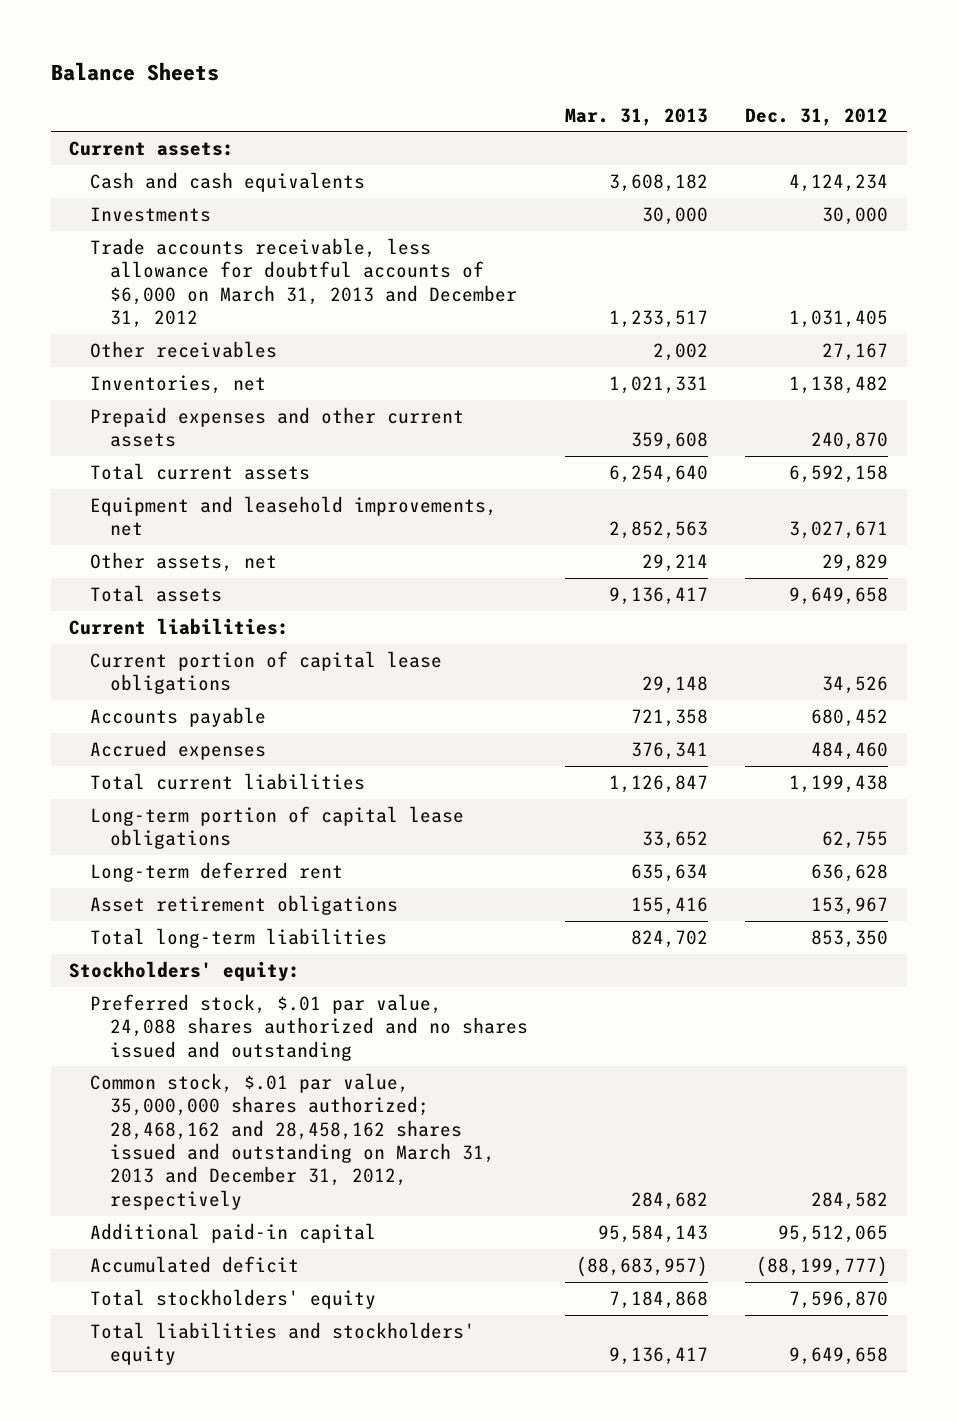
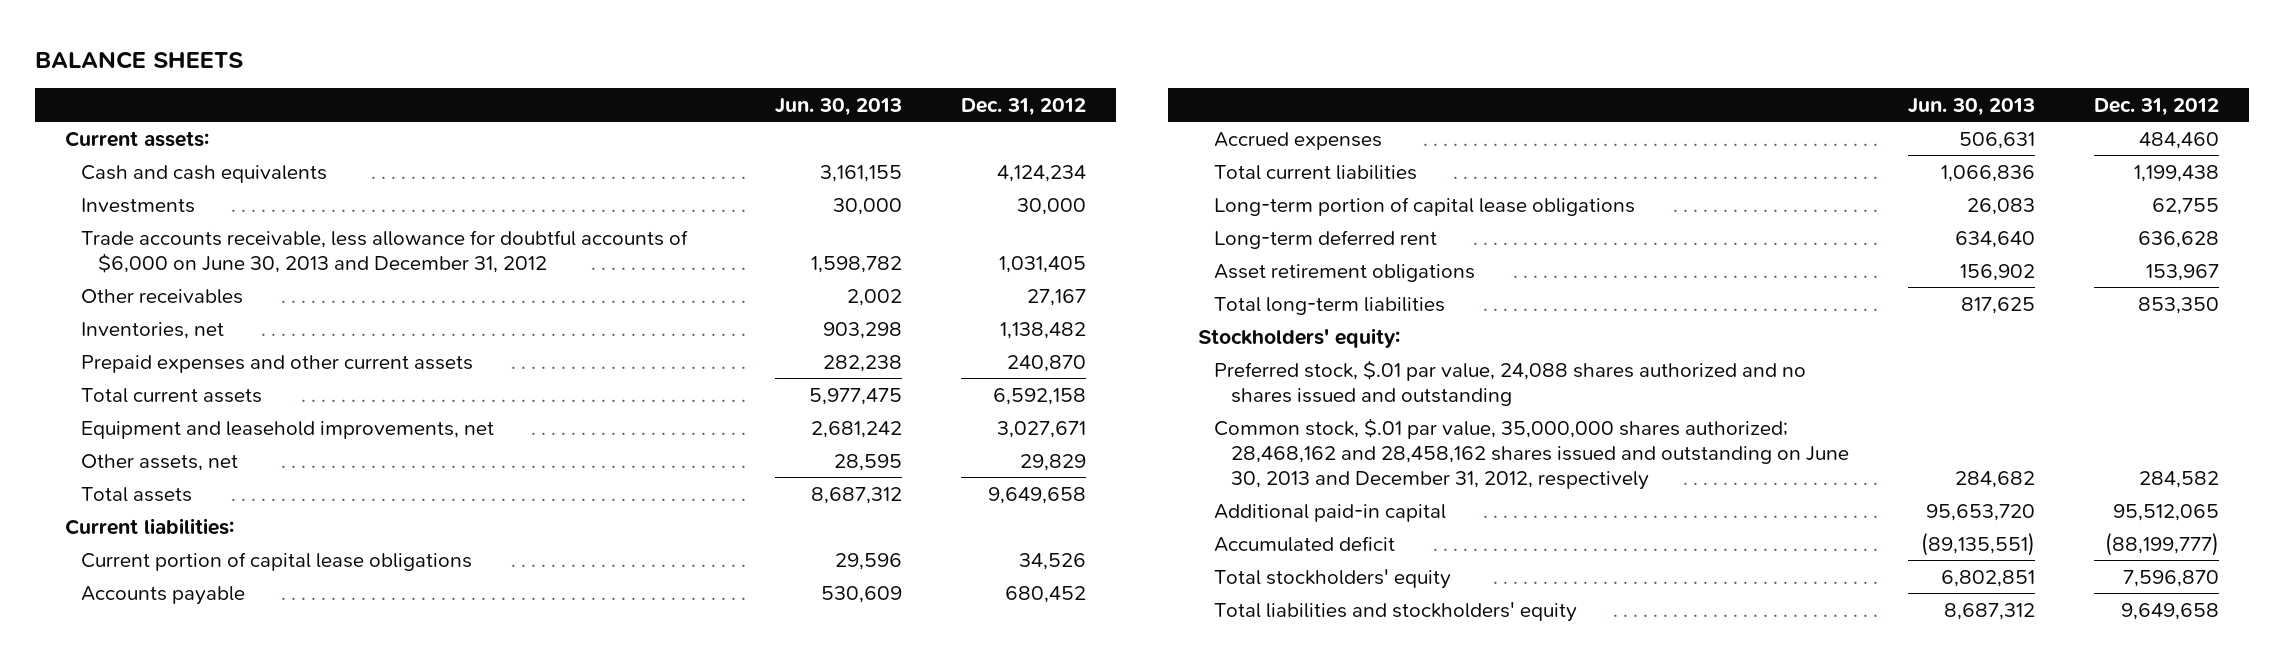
[50,61,219,81] Balance Sheets -> [35,50,244,69] BALANCE SHEETS
[565,107,709,126] Mar. 31, 2013 -> none
none -> [775,98,903,117] Jun. 30, 2013
[89,237,518,329] Trade accounts receivable, less allowance for doubtful accounts of $6,000 on March 31, 2013 and December 31, 2012 -> [81,229,689,273] Trade accounts receivable, less allowance for doubtful accounts of $6,000 on June 30, 2013 and December 31, 2012
[89,1072,496,1210] Common stock, $.01 par value, 35,000,000 shares authorized; 28,468,162 and 28,458,162 shares issued and outstanding on March 31, 2013 and December 31, 2012, respectively -> [1214,417,1849,490] Common stock, $.01 par value, 35,000,000 shares authorized; 28,468,162 and 28,458,162 shares issued and outstanding on June 30, 2013 and December 31, 2012, respectively

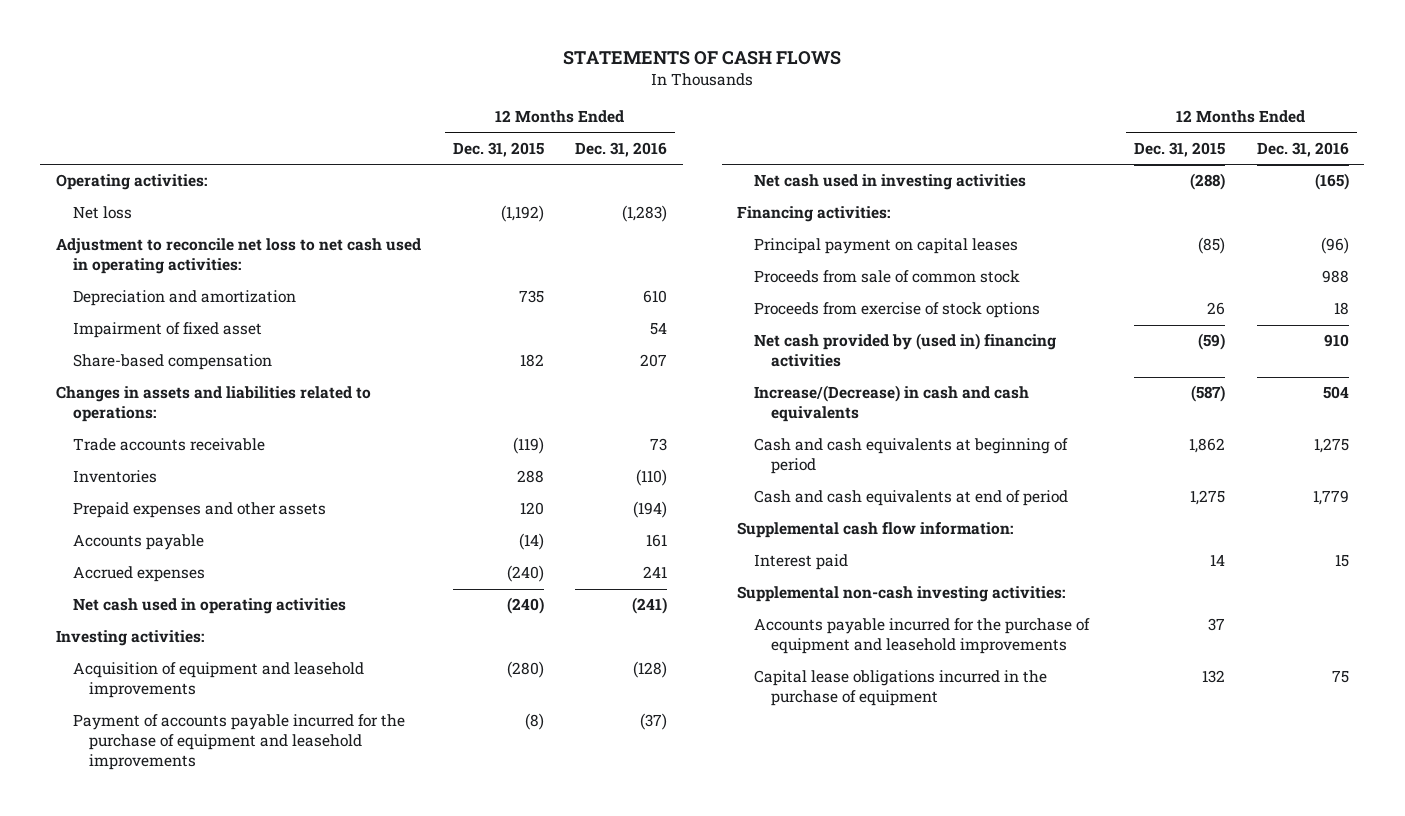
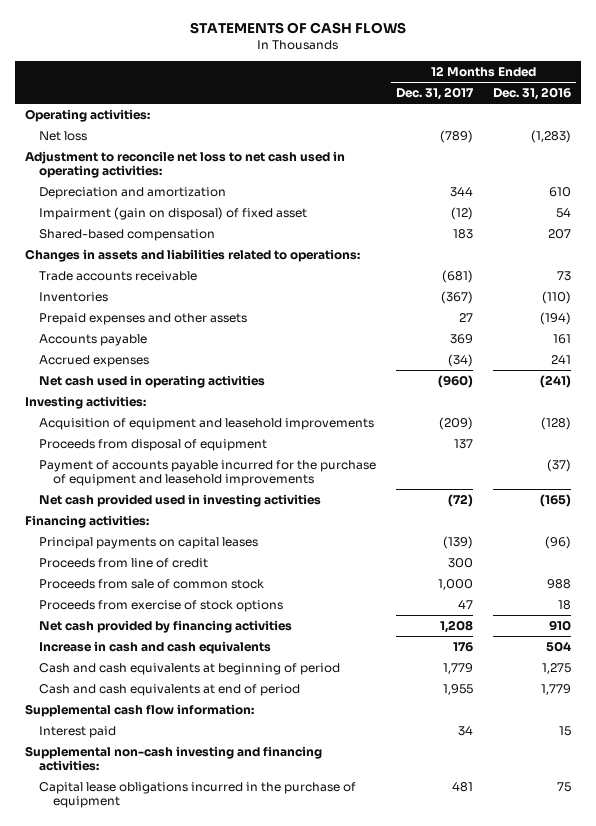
[452,141,544,157] Dec. 31, 2015 -> none
none -> [396,87,475,101] Dec. 31, 2017
[72,322,262,339] Impairment of fixed asset -> [39,206,308,220] Impairment (gain on disposal) of fixed asset
[72,354,272,371] Share-based compensation -> [39,228,216,241] Shared-based compensation
none -> [39,438,268,451] Proceeds from disposal of equipment
[754,174,1027,191] Net cash used in investing activities -> [39,493,322,507] Net cash provided used in investing activities
[754,238,1019,255] Principal payment on capital leases -> [39,536,259,549] Principal payments on capital leases
none -> [39,557,209,568] Proceeds from line of credit
[754,333,1057,368] Net cash provided by (used in) financing activities -> [39,619,293,633] Net cash provided by financing activities
[754,385,1030,423] Increase/(Decrease) in cash and cash equivalents -> [39,640,272,654] Increase in cash and cash equivalents
[754,618,1091,655] Accounts payable incurred for the purchase of equipment and leasehold improvements -> none
[737,586,1066,603] Supplemental non-cash investing activities: -> [24,745,322,772] Supplemental non-cash investing and financing activities:

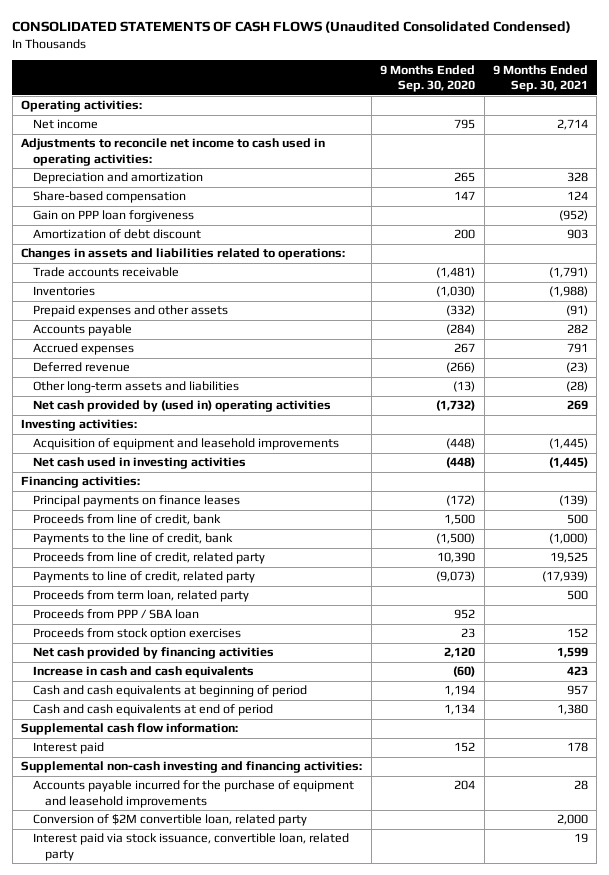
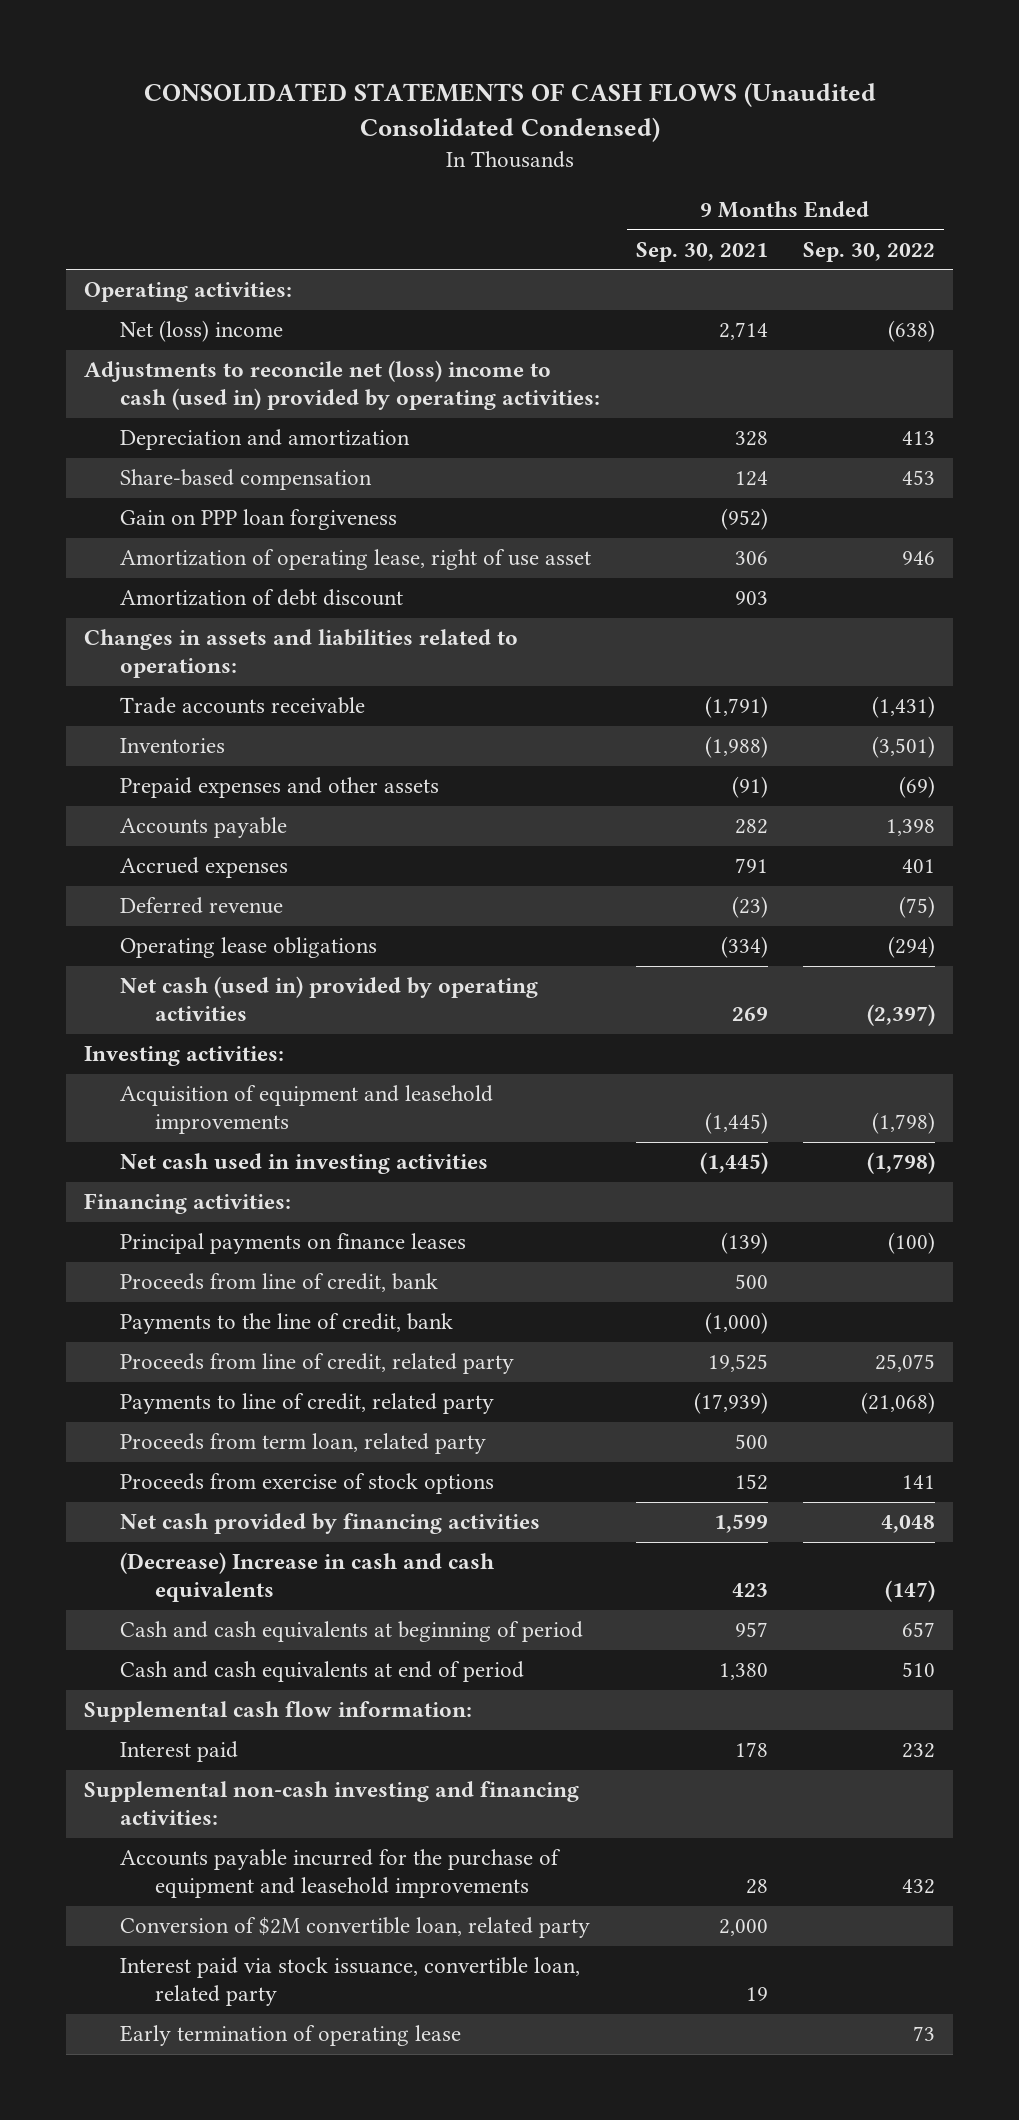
[380,64,476,93] 9 Months Ended Sep. 30, 2020 -> none
none -> [803,241,936,262] Sep. 30, 2022
[33,119,99,130] Net income -> [119,320,283,343] Net (loss) income
[21,138,326,166] Adjustments to reconcile net income to cash used in operating activities: -> [83,360,600,411] Adjustments to reconcile net (loss) income to cash (used in) provided by operating activities:
none -> [119,549,591,571] Amortization of operating lease, right of use asset
[33,381,240,394] Other long-term assets and liabilities -> none
none -> [119,937,377,959] Operating lease obligations
[33,400,332,413] Net cash provided by (used in) operating activities -> [119,976,538,1022] Net cash (used in) provided by operating activities
[33,609,200,620] Proceeds from PPP / SBA loan -> none
[33,628,242,641] Proceeds from stock option exercises -> [119,1473,494,1495] Proceeds from exercise of stock options
[33,666,255,679] Increase in cash and cash equivalents -> [119,1552,495,1603] (Decrease) Increase in cash and cash equivalents
none -> [119,2025,461,2047] Early termination of operating lease

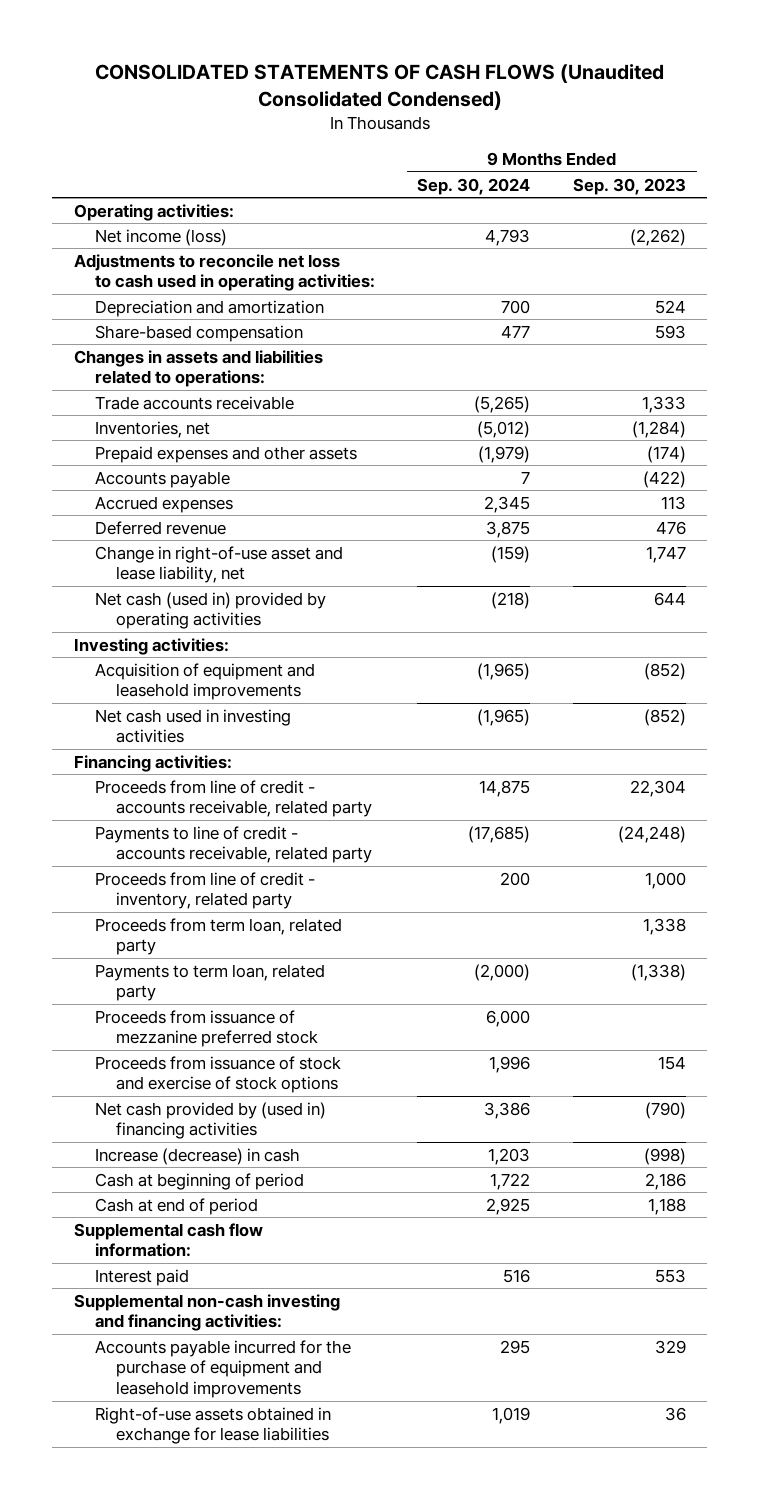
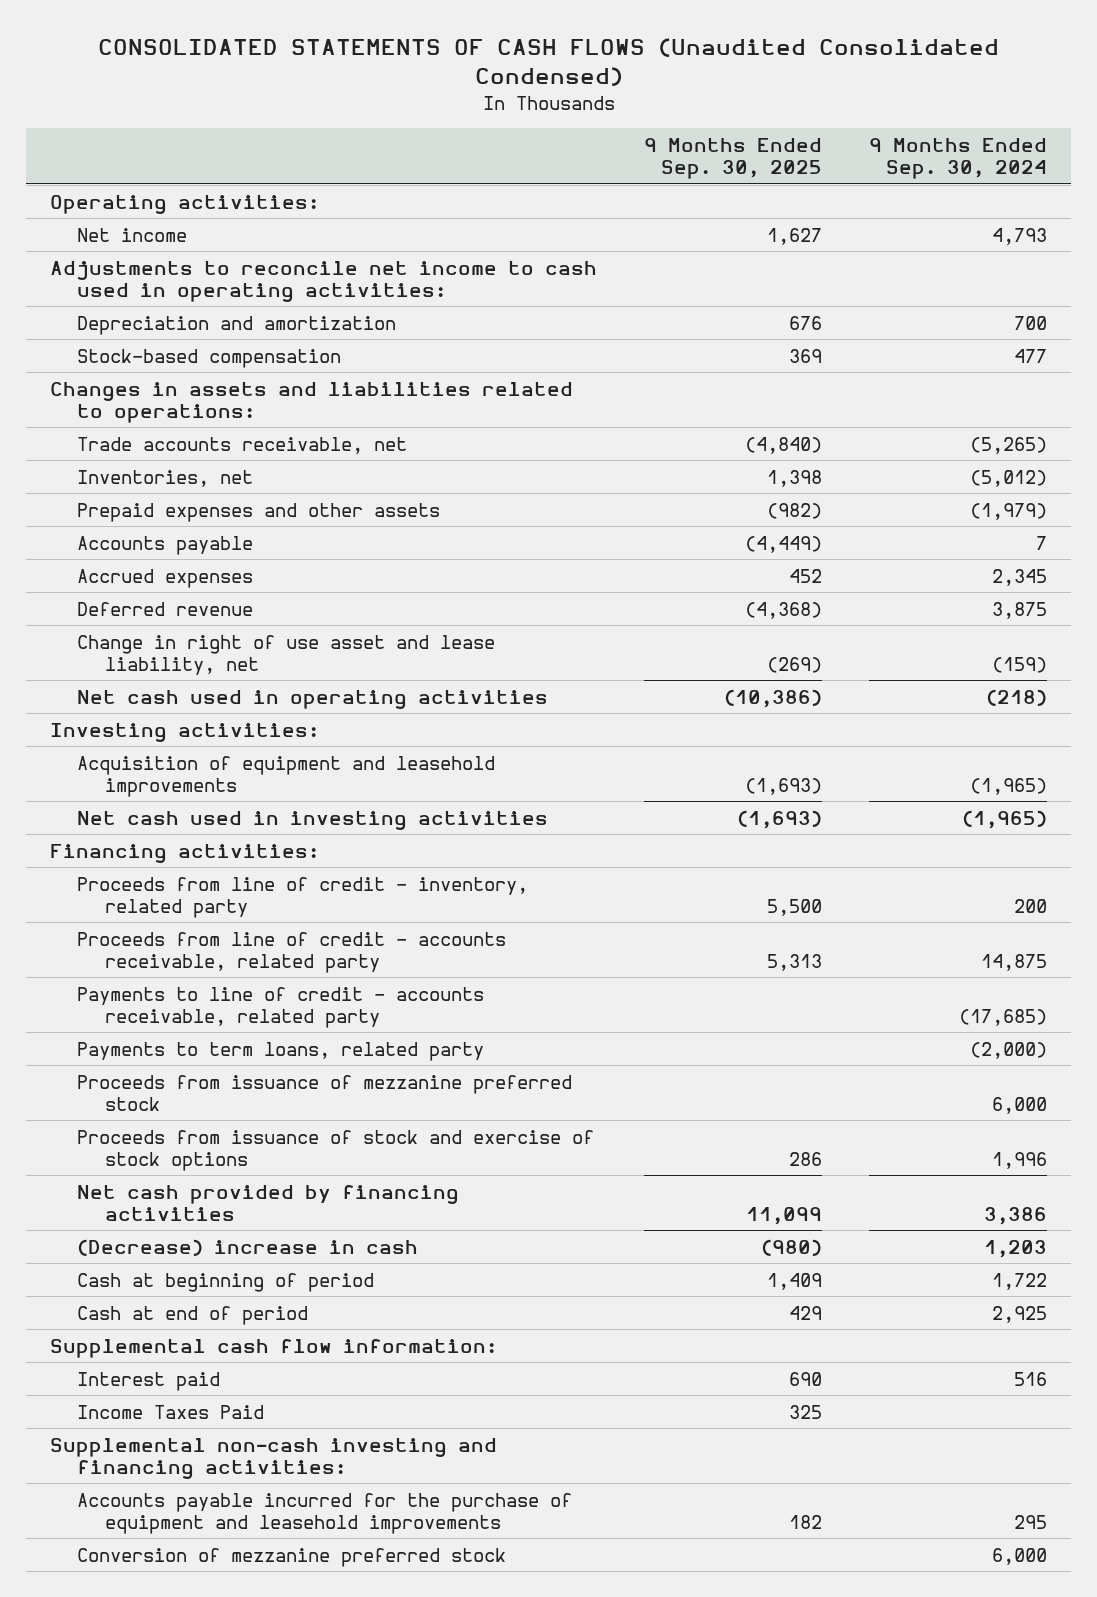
[572,177,686,195] Sep. 30, 2023 -> none
none -> [644,137,823,180] 9 Months Ended Sep. 30, 2025
[94,228,227,246] Net income (loss) -> [77,227,188,242] Net income
[73,253,375,292] Adjustments to reconcile net loss to cash used in operating activities: -> [49,260,597,302] Adjustments to reconcile net income to cash used in operating activities:
[94,324,303,342] Share-based compensation -> [77,348,342,368] Stock-based compensation
[94,395,294,410] Trade accounts receivable -> [77,436,408,454] Trade accounts receivable, net
[94,545,343,584] Change in right-of-use asset and lease liability, net -> [77,634,496,675] Change in right of use asset and lease liability, net
[94,591,326,630] Net cash (used in) provided by operating activities -> [77,689,549,709] Net cash used in operating activities
[94,871,315,910] Proceeds from line of credit - inventory, related party -> [77,876,529,918] Proceeds from line of credit - inventory, related party
[94,917,342,956] Proceeds from term loan, related party -> none
[94,963,325,1002] Payments to term loan, related party -> [77,1041,485,1061] Payments to term loans, related party
[94,1101,326,1140] Net cash provided by (used in) financing activities -> [77,1184,460,1221] Net cash provided by financing activities
[94,1147,300,1165] Increase (decrease) in cash -> [77,1238,419,1256] (Decrease) increase in cash
none -> [77,1404,265,1419] Income Taxes Paid
[94,1406,331,1445] Right-of-use assets obtained in exchange for lease liabilities -> none
none -> [77,1547,507,1567] Conversion of mezzanine preferred stock

